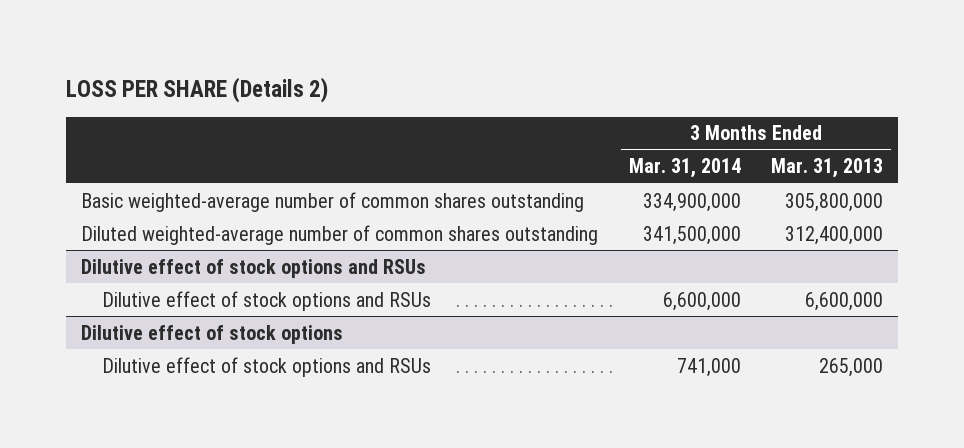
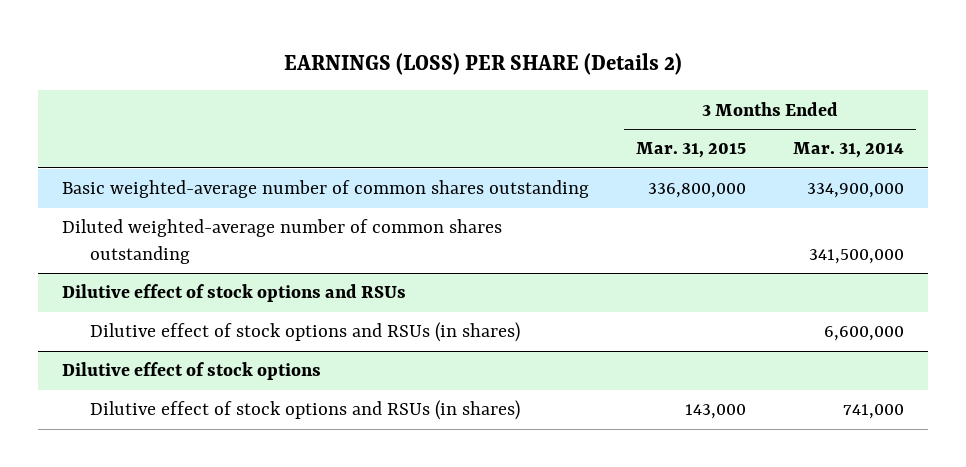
[65,76,328,103] LOSS PER SHARE (Details 2) -> [283,52,682,75] EARNINGS (LOSS) PER SHARE (Details 2)
[771,158,884,179] Mar. 31, 2013 -> none
none -> [635,142,746,159] Mar. 31, 2015
[102,290,432,311] Dilutive effect of stock options and RSUs -> [90,322,521,343] Dilutive effect of stock options and RSUs (in shares)
[102,356,432,377] Dilutive effect of stock options and RSUs -> [90,400,521,421] Dilutive effect of stock options and RSUs (in shares)

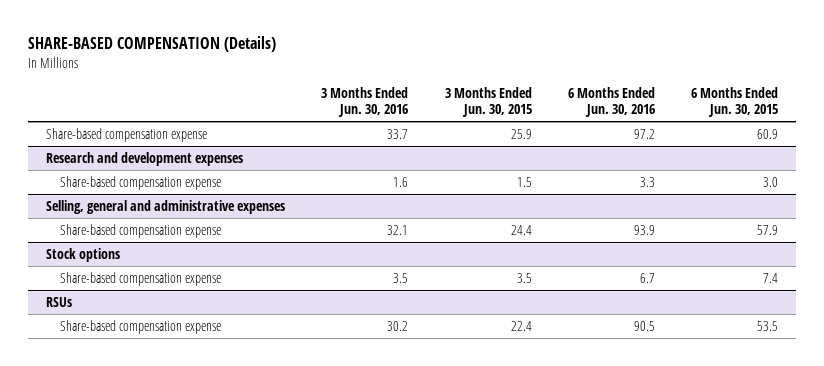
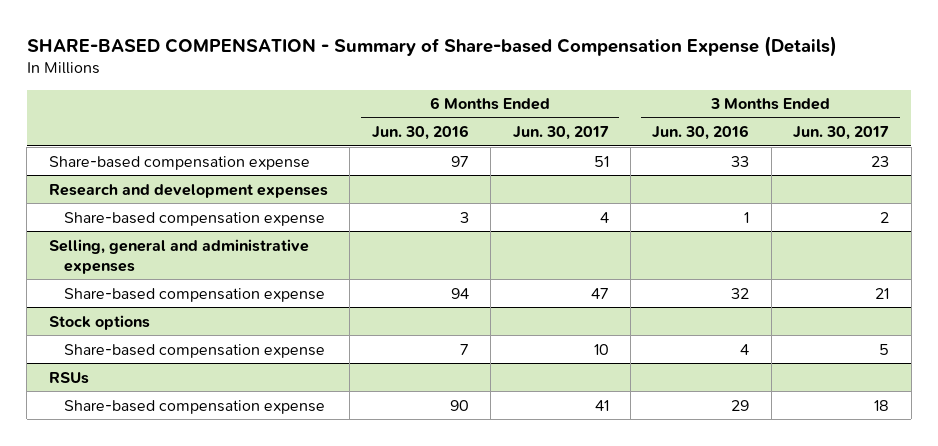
[28,36,277,53] SHARE-BASED COMPENSATION (Details) -> [26,35,837,57] SHARE-BASED COMPENSATION - Summary of Share-based Compensation Expense (Details)
[444,86,532,118] 3 Months Ended Jun. 30, 2015 -> none
[691,86,779,118] 6 Months Ended Jun. 30, 2015 -> none
none -> [512,126,609,141] Jun. 30, 2017
none -> [793,126,890,141] Jun. 30, 2017
[387,128,409,139] 33.7 -> [731,155,750,167] 33
[633,128,655,139] 97.2 -> [450,155,469,167] 97
[393,176,409,187] 1.6 -> [744,211,750,223] 1
[639,176,655,187] 3.3 -> [459,211,469,223] 3
[387,224,409,235] 32.1 -> [731,287,750,299] 32
[633,224,655,235] 93.9 -> [450,287,469,299] 94
[393,272,409,283] 3.5 -> [740,343,750,355] 4
[639,272,655,283] 6.7 -> [459,343,469,355] 7
[387,320,409,331] 30.2 -> [731,399,750,411] 29
[633,320,655,331] 90.5 -> [449,399,469,411] 90

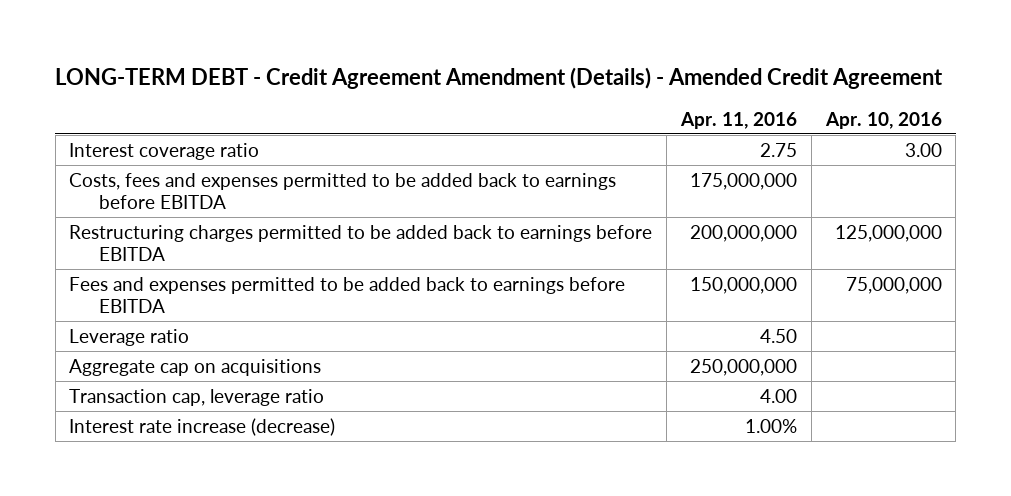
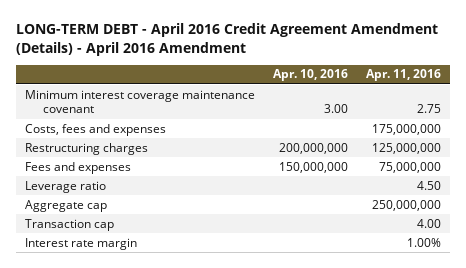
[55,66,944,89] LONG-TERM DEBT - Credit Agreement Amendment (Details) - Amended Credit Agreement -> [16,23,439,56] LONG-TERM DEBT - April 2016 Credit Agreement Amendment (Details) - April 2016 Amendment
[69,142,260,160] Interest coverage ratio -> [24,89,255,114] Minimum interest coverage maintenance covenant
[69,172,617,209] Costs, fees and expenses permitted to be added back to earnings before EBITDA -> [24,123,166,136] Costs, fees and expenses
[69,224,653,261] Restructuring charges permitted to be added back to earnings before EBITDA -> [24,142,148,155] Restructuring charges
[689,224,797,242] 200,000,000 -> [371,142,441,154] 125,000,000
[834,224,942,242] 125,000,000 -> [278,142,348,154] 200,000,000
[69,276,626,313] Fees and expenses permitted to be added back to earnings before EBITDA -> [24,161,131,174] Fees and expenses
[689,276,797,294] 150,000,000 -> [378,161,441,173] 75,000,000
[845,276,942,294] 75,000,000 -> [278,161,348,173] 150,000,000
[69,358,322,376] Aggregate cap on acquisitions -> [24,199,107,212] Aggregate cap
[69,388,325,406] Transaction cap, leverage ratio -> [24,218,114,231] Transaction cap
[69,417,336,436] Interest rate increase (decrease) -> [24,237,137,250] Interest rate margin

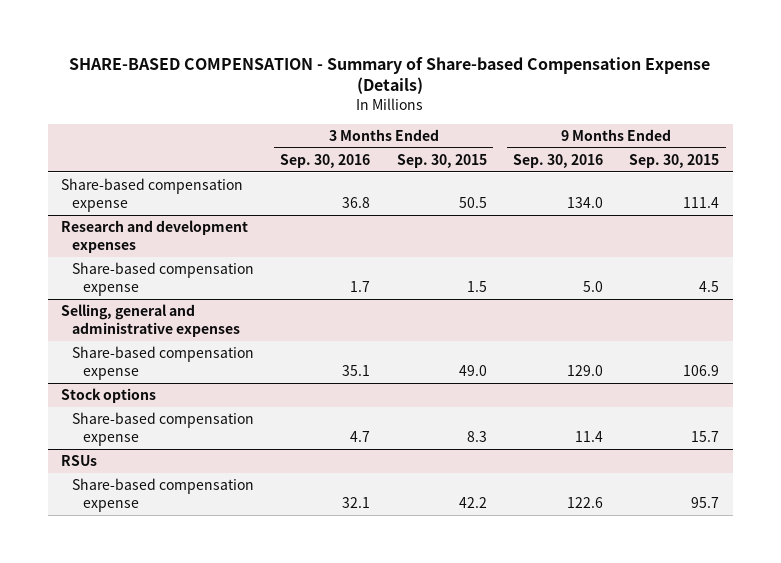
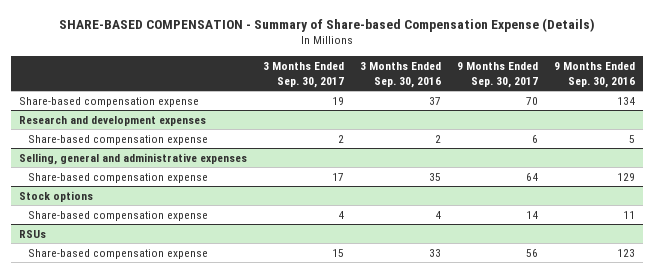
[396,153,487,168] Sep. 30, 2015 -> none
[629,153,720,168] Sep. 30, 2015 -> none
none -> [262,61,344,88] 3 Months Ended Sep. 30, 2017
none -> [457,61,539,88] 9 Months Ended Sep. 30, 2017
[342,197,371,209] 36.8 -> [428,96,441,105] 37
[567,197,604,209] 134.0 -> [617,96,636,105] 134
[350,281,371,293] 1.7 -> [434,134,441,143] 2
[583,281,604,293] 5.0 -> [629,134,636,143] 5
[342,365,371,377] 35.1 -> [428,172,441,181] 35
[567,365,604,377] 129.0 -> [617,172,636,181] 129
[350,431,371,443] 4.7 -> [434,210,441,219] 4
[575,431,604,443] 11.4 -> [623,210,636,219] 11
[342,497,371,509] 32.1 -> [428,248,441,257] 33
[567,497,604,509] 122.6 -> [617,248,636,257] 123

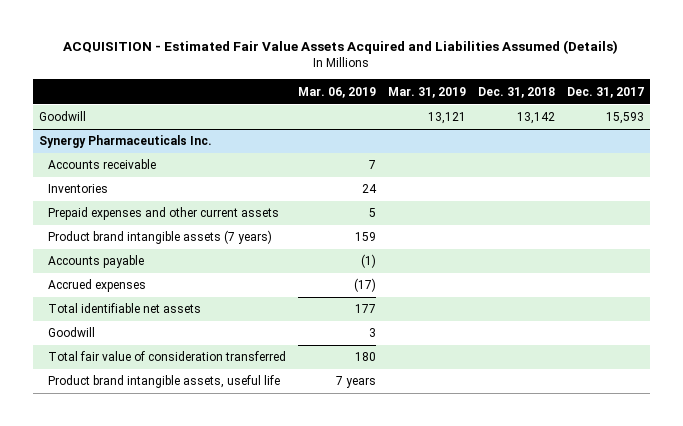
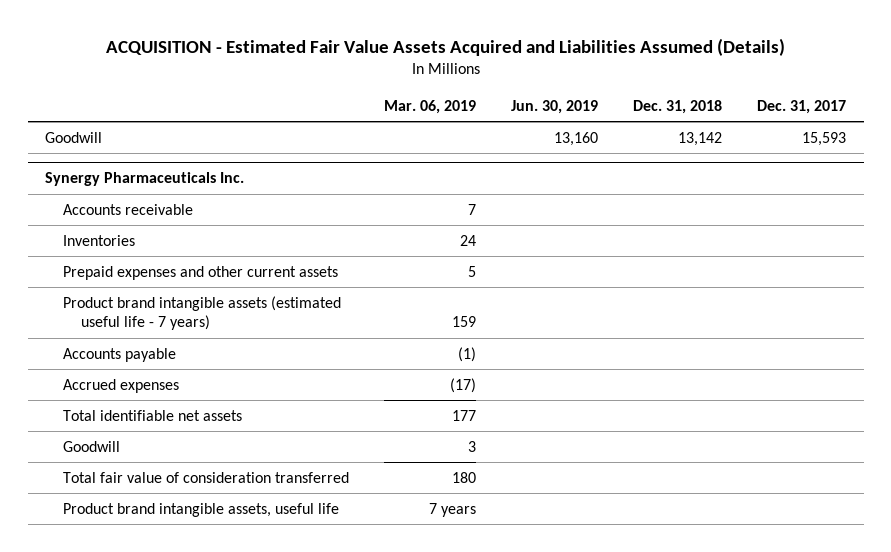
[388,86,467,98] Mar. 31, 2019 -> none
none -> [511,99,599,114] Jun. 30, 2019
[48,230,273,245] Product brand intangible assets (7 years) -> [63,295,342,331] Product brand intangible assets (estimated useful life - 7 years)

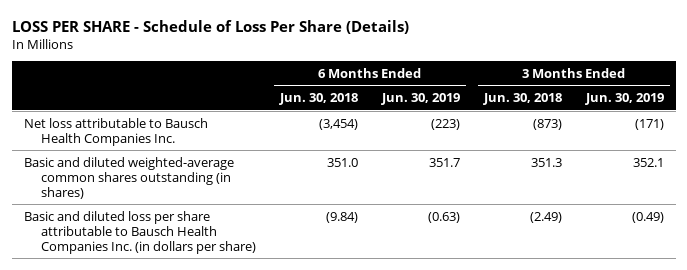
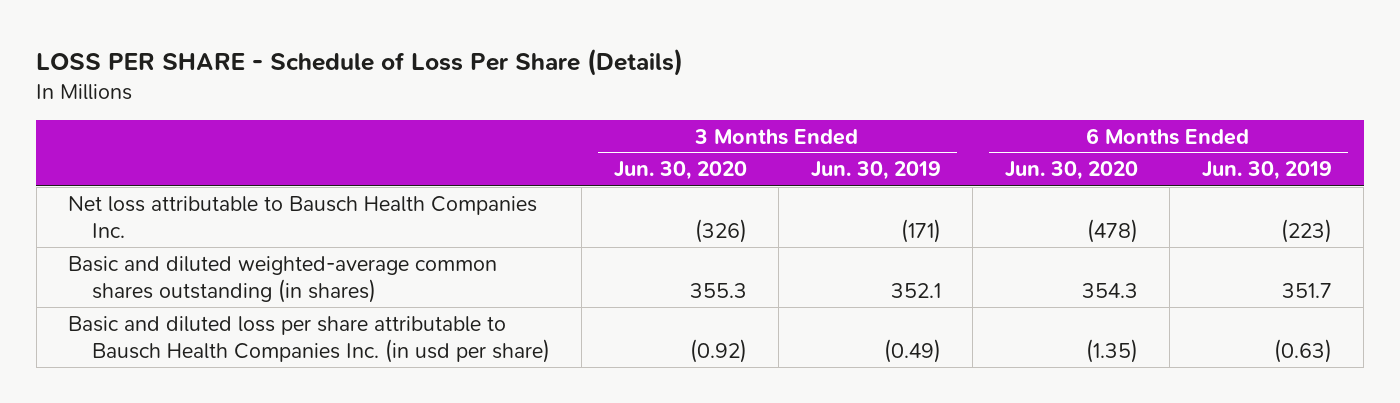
[279,93,359,106] Jun. 30, 2018 -> none
[482,93,562,106] Jun. 30, 2018 -> none
none -> [613,161,747,181] Jun. 30, 2020
none -> [1004,161,1138,181] Jun. 30, 2020
[23,210,257,254] Basic and diluted loss per share attributable to Bausch Health Companies Inc. (in dollars per share) -> [68,315,550,364] Basic and diluted loss per share attributable to Bausch Health Companies Inc. (in usd per share)

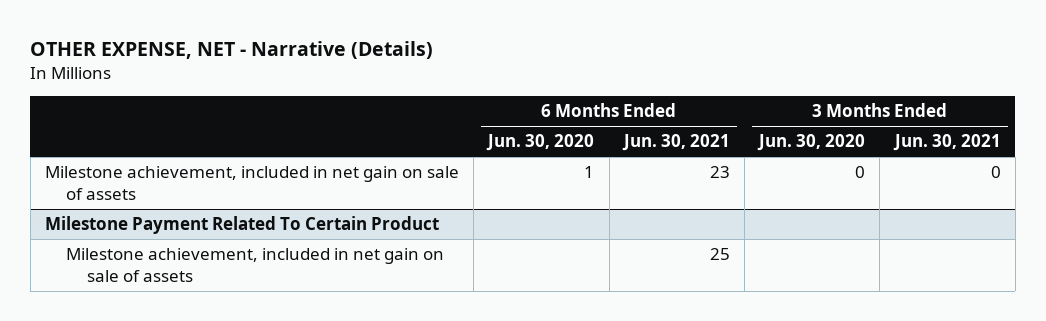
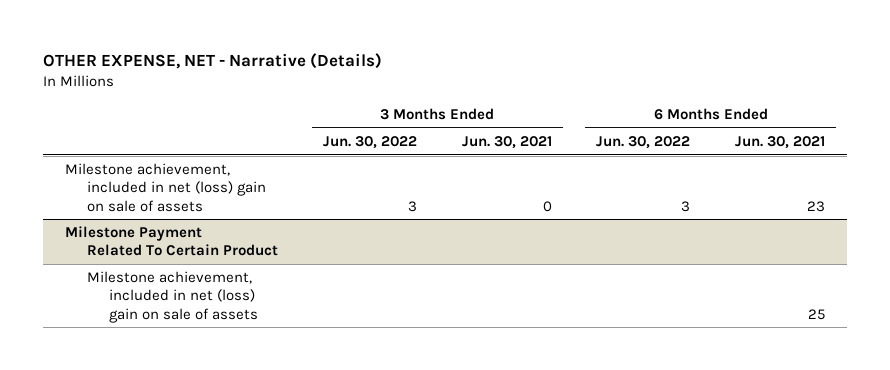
[486,134,595,152] Jun. 30, 2020 -> none
[757,134,866,152] Jun. 30, 2020 -> none
none -> [323,136,418,150] Jun. 30, 2022
none -> [596,136,691,150] Jun. 30, 2022
[44,166,459,201] Milestone achievement, included in net gain on sale of assets -> [65,163,267,212] Milestone achievement, included in net (loss) gain on sale of assets
[66,248,445,283] Milestone achievement, included in net gain on sale of assets -> [87,271,259,323] Milestone achievement, included in net (loss) gain on sale of assets

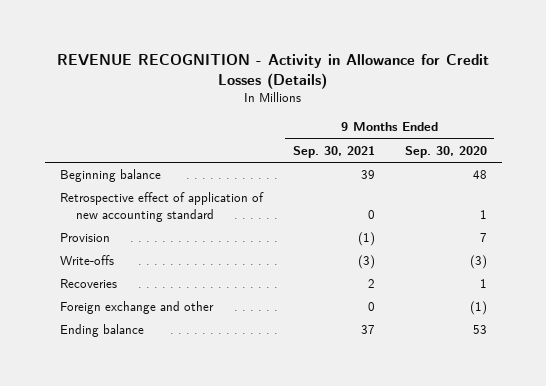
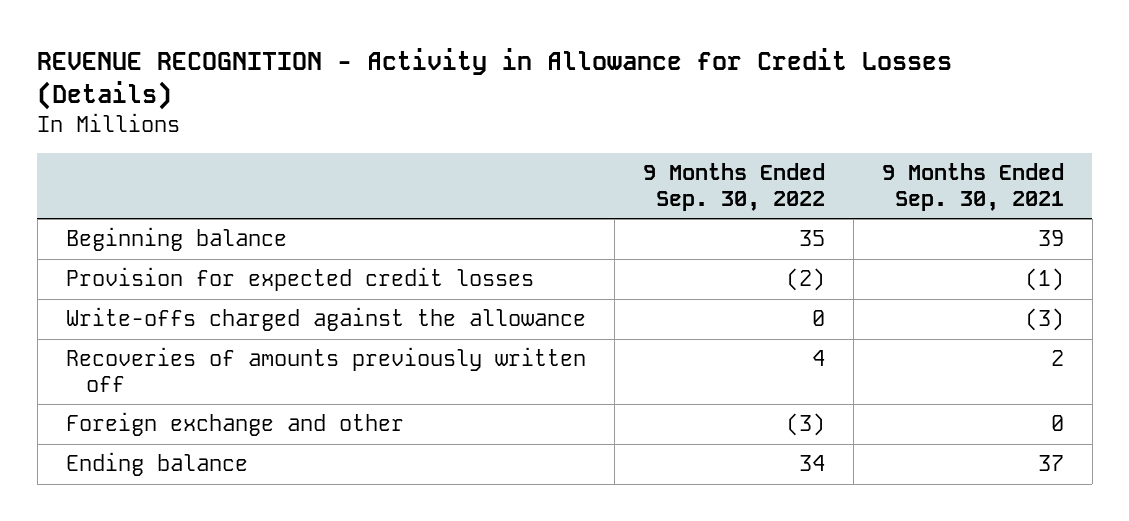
[404,145,487,158] Sep. 30, 2020 -> none
none -> [642,163,825,211] 9 Months Ended Sep. 30, 2022
[59,192,264,223] Retrospective effect of application of new accounting standard -> none
[59,233,110,243] Provision -> [65,267,534,292] Provision for expected credit losses
[59,255,114,266] Write-offs -> [65,307,586,332] Write-offs charged against the allowance
[59,279,117,289] Recoveries -> [65,347,586,392] Recoveries of amounts previously written off

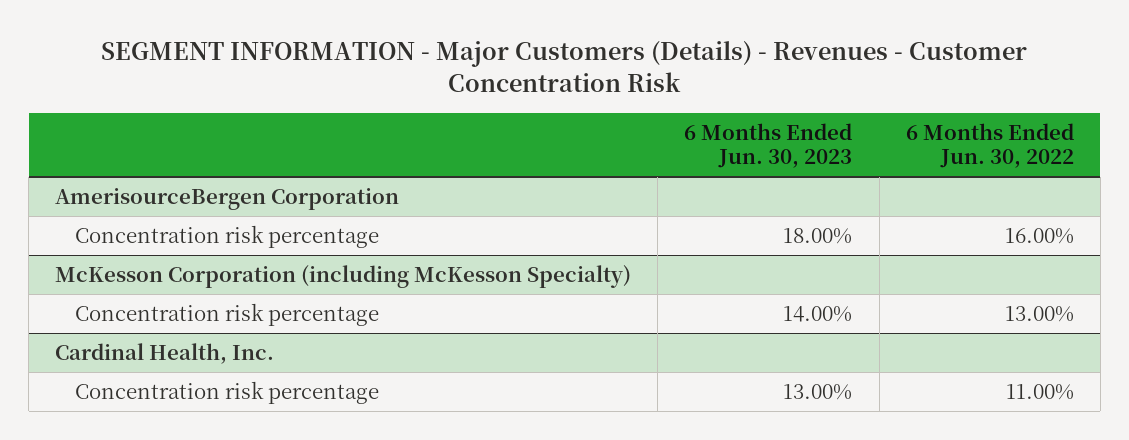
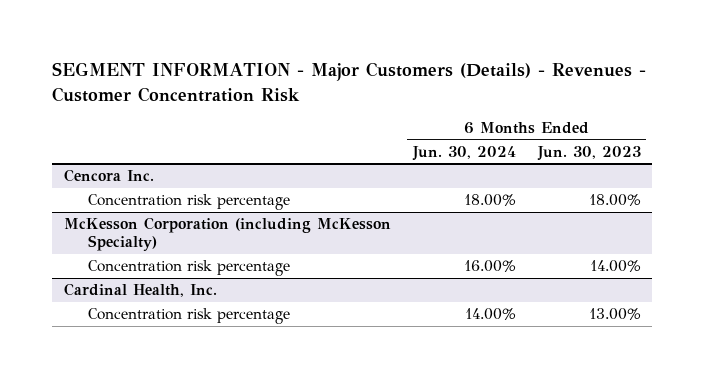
[905,122,1074,169] 6 Months Ended Jun. 30, 2022 -> none
none -> [411,145,516,161] Jun. 30, 2024
[55,188,400,211] AmerisourceBergen Corporation -> [63,169,154,183] Cencora Inc.

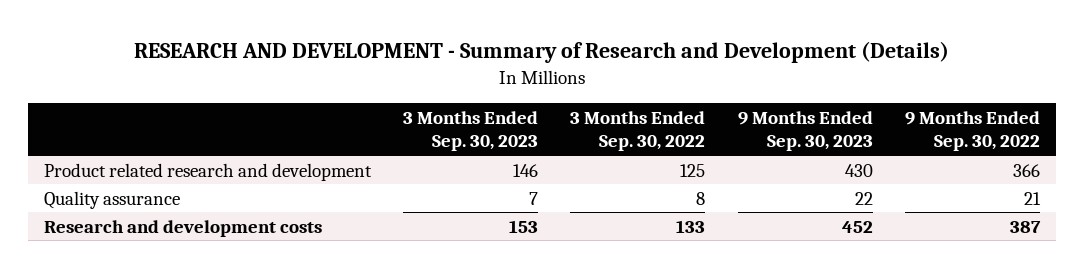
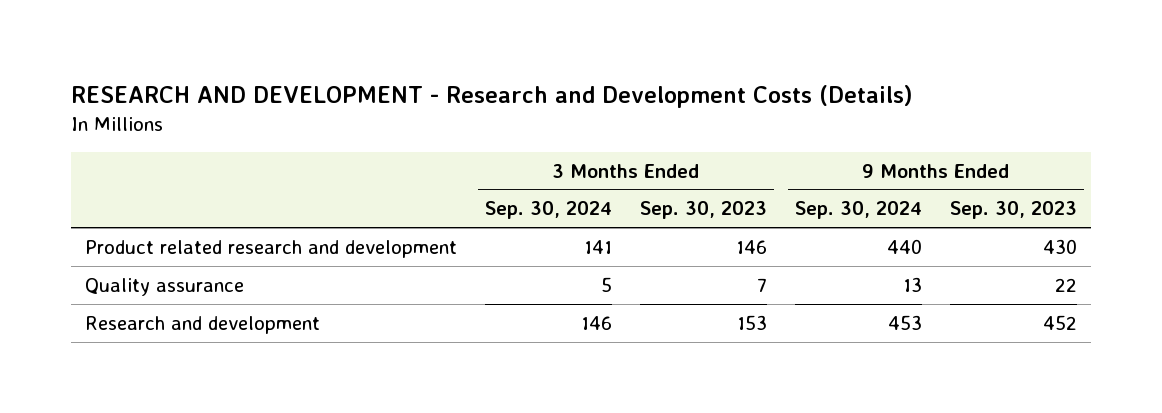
[133,40,949,63] RESEARCH AND DEVELOPMENT - Summary of Research and Development (Details) -> [70,85,913,109] RESEARCH AND DEVELOPMENT - Research and Development Costs (Details)
[570,110,706,152] 3 Months Ended Sep. 30, 2022 -> none
[904,110,1040,152] 9 Months Ended Sep. 30, 2022 -> none
none -> [484,201,612,220] Sep. 30, 2024
none -> [794,201,922,220] Sep. 30, 2024
[44,219,323,237] Research and development costs -> [84,315,320,334] Research and development

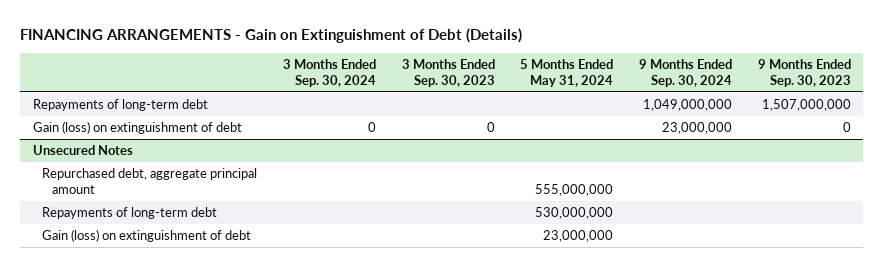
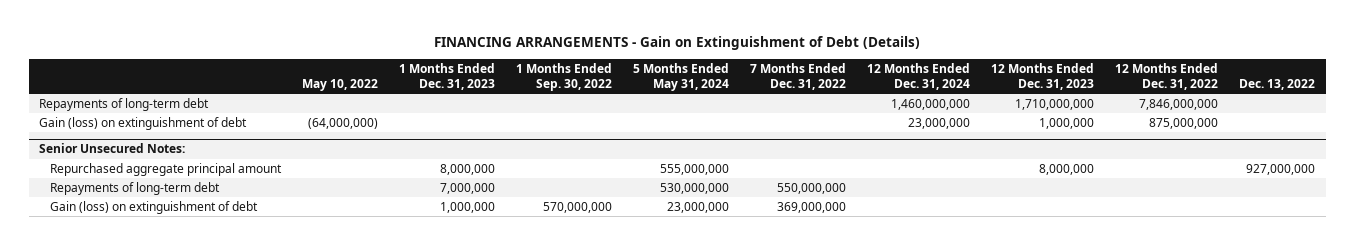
[282,58,376,88] 3 Months Ended Sep. 30, 2024 -> none
[401,58,495,88] 3 Months Ended Sep. 30, 2023 -> none
[638,58,732,88] 9 Months Ended Sep. 30, 2024 -> none
[757,58,851,88] 9 Months Ended Sep. 30, 2023 -> none
none -> [301,78,378,91] May 10, 2022
none -> [398,63,495,90] 1 Months Ended Dec. 31, 2023
none -> [515,63,612,91] 1 Months Ended Sep. 30, 2022
none -> [750,63,847,90] 7 Months Ended Dec. 31, 2022
none -> [867,63,971,90] 12 Months Ended Dec. 31, 2024
none -> [991,63,1095,90] 12 Months Ended Dec. 31, 2023
none -> [1115,63,1219,90] 12 Months Ended Dec. 31, 2022
none -> [1239,78,1316,90] Dec. 13, 2022
[32,144,133,155] Unsecured Notes -> [39,143,186,154] Senior Unsecured Notes:
[42,167,258,195] Repurchased debt, aggregate principal amount -> [49,162,282,176] Repurchased aggregate principal amount

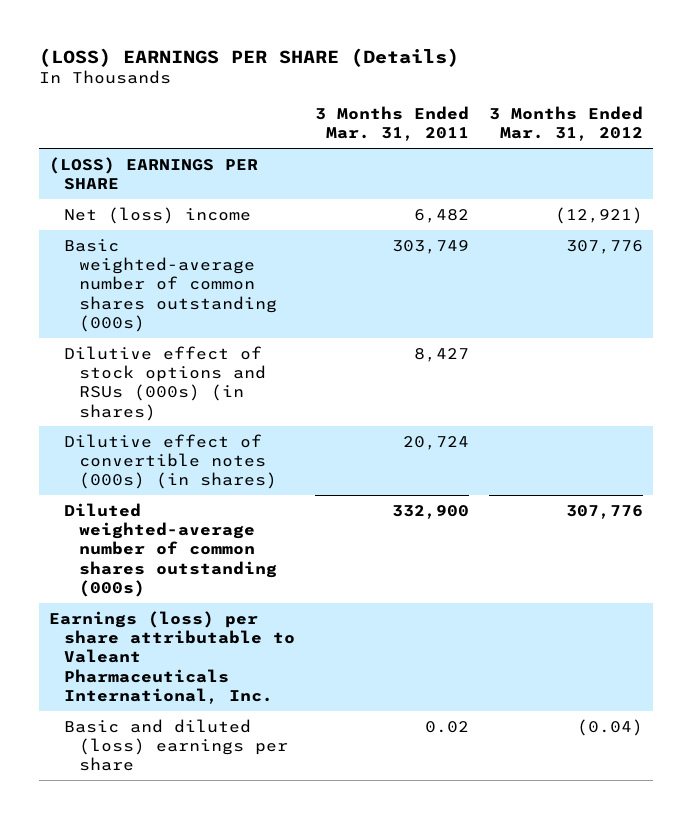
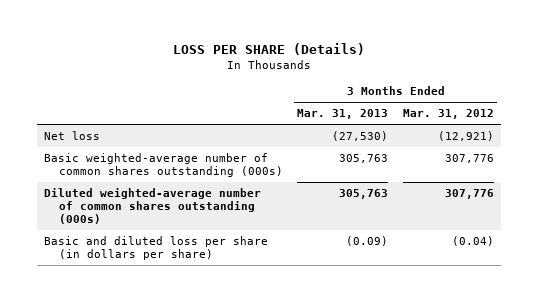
[38,47,459,67] (LOSS) EARNINGS PER SHARE (Details) -> [173,43,366,56] LOSS PER SHARE (Details)
[314,106,469,142] 3 Months Ended Mar. 31, 2011 -> none
none -> [297,109,389,120] Mar. 31, 2013
[48,156,258,190] (LOSS) EARNINGS PER SHARE -> none
[63,206,251,224] Net (loss) income -> [44,130,101,140] Net loss
[63,345,266,421] Dilutive effect of stock options and RSUs (000s) (in shares) -> none
[63,433,277,490] Dilutive effect of convertible notes (000s) (in shares) -> none
[48,610,295,704] Earnings (loss) per share attributable to Valeant Pharmaceuticals International, Inc. -> none
[63,718,288,772] Basic and diluted (loss) earnings per share -> [44,235,269,261] Basic and diluted loss per share (in dollars per share)

